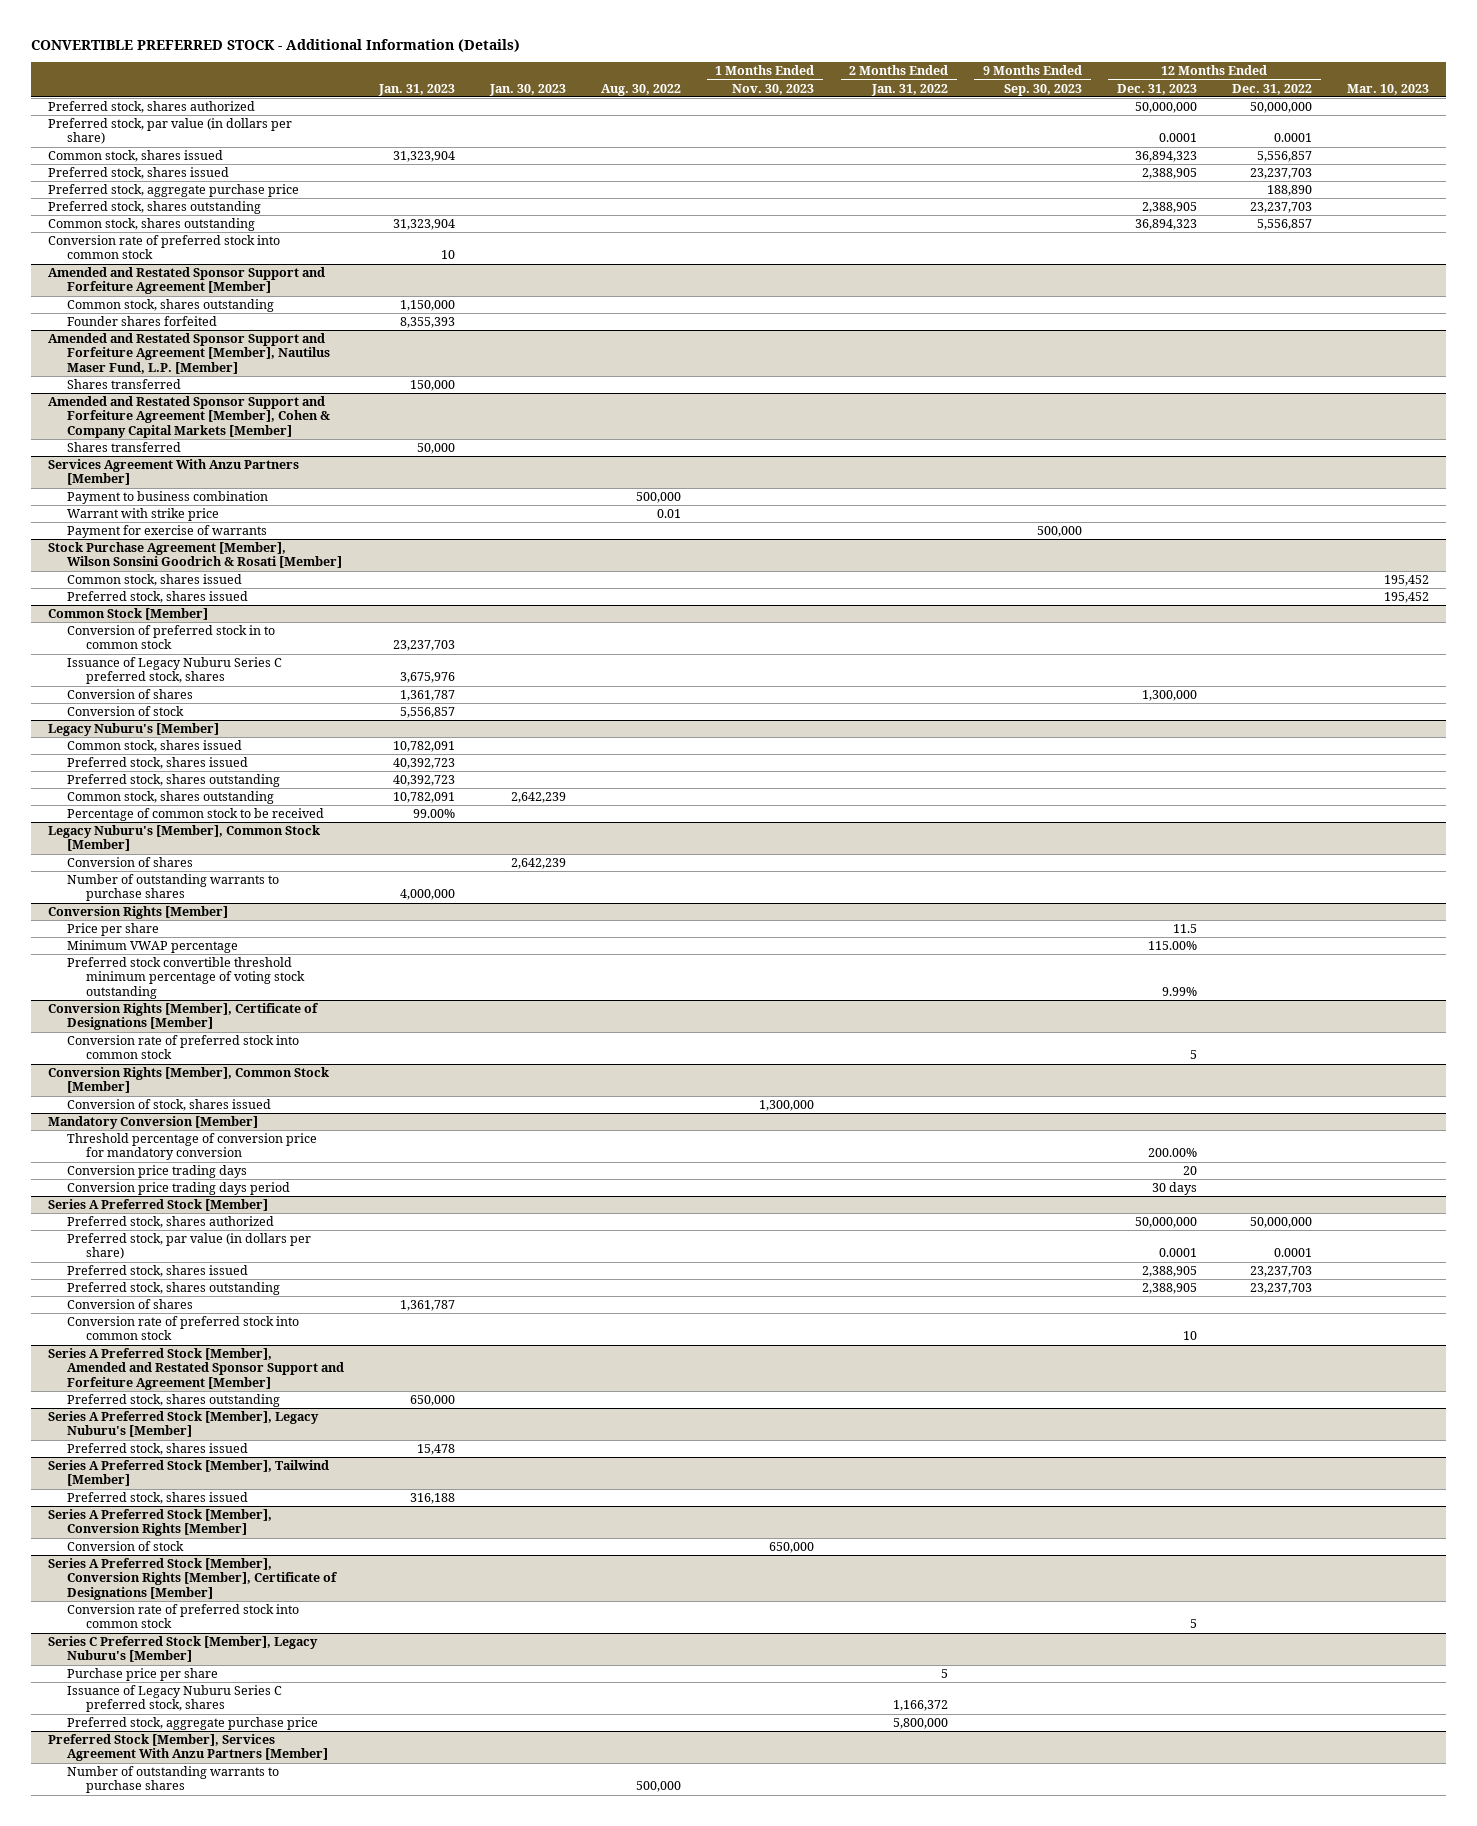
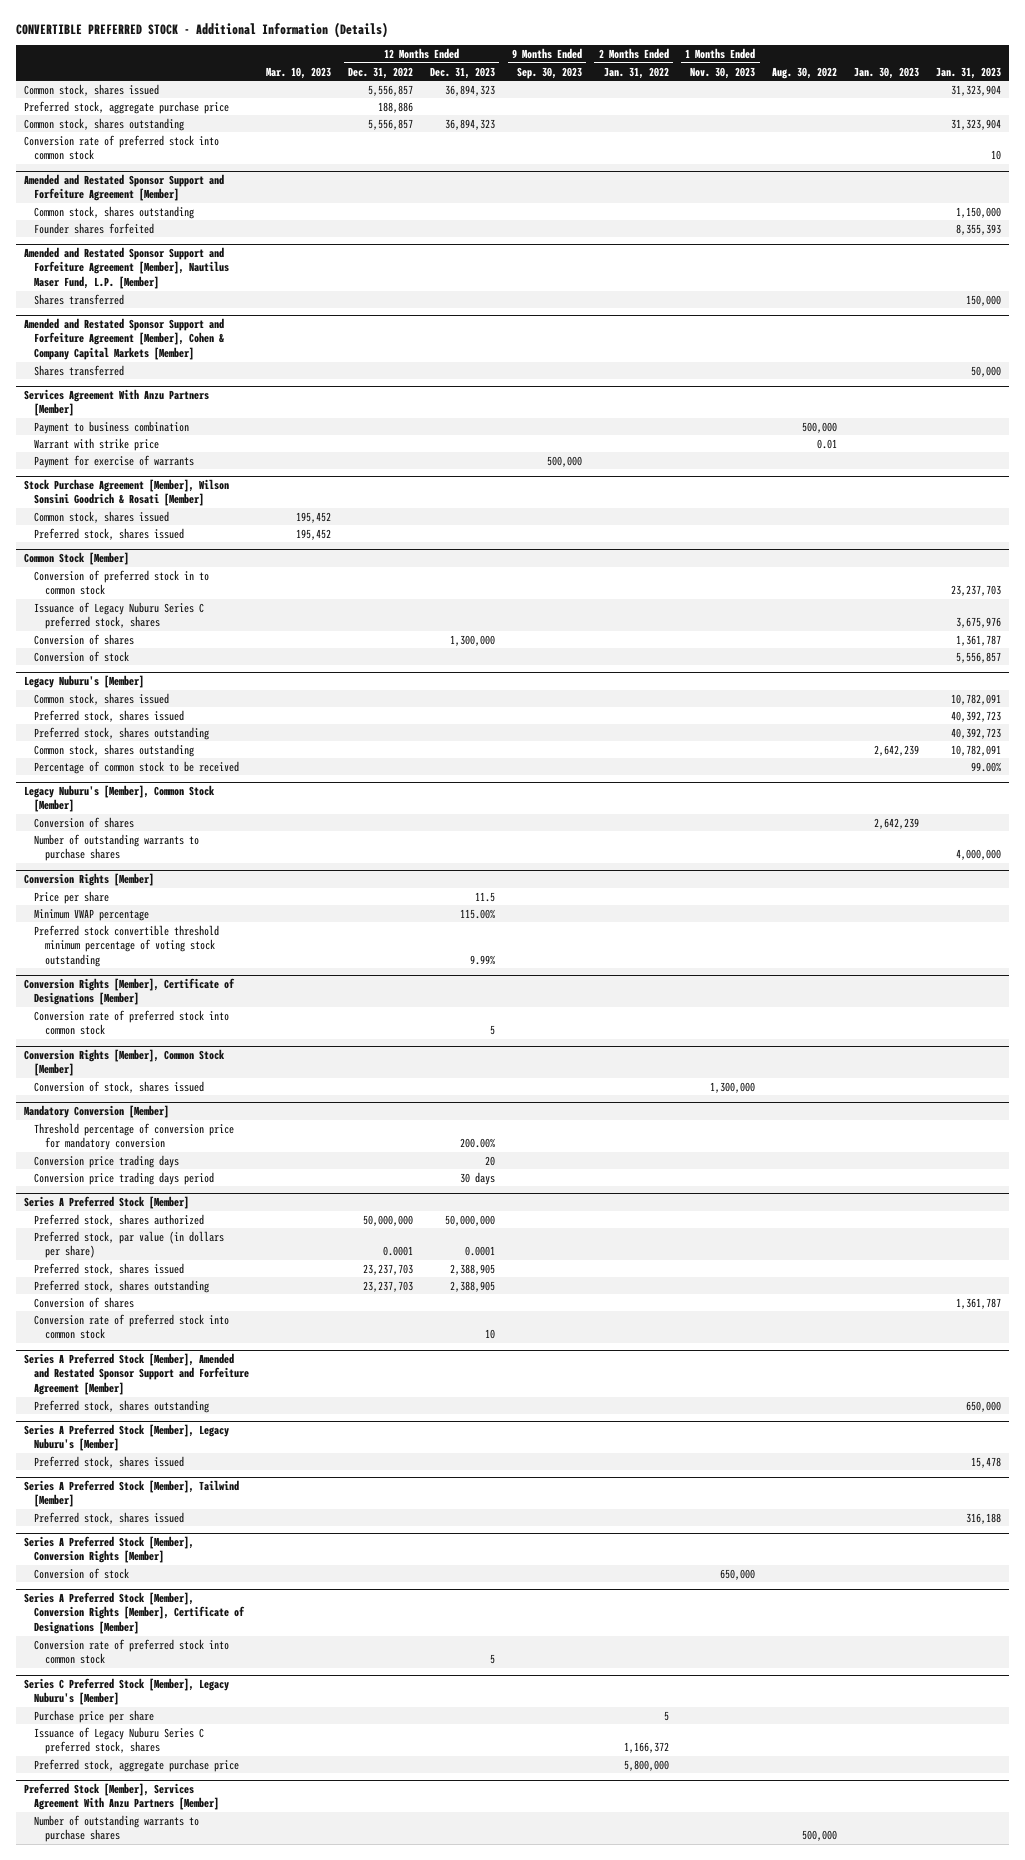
[48,101,256,114] Preferred stock, shares authorized -> none
[48,118,293,145] Preferred stock, par value (in dollars per share) -> none
[48,167,230,180] Preferred stock, shares issued -> none
[48,201,262,215] Preferred stock, shares outstanding -> none
[1266,185,1312,197] 188,890 -> [378,101,414,113] 188,886

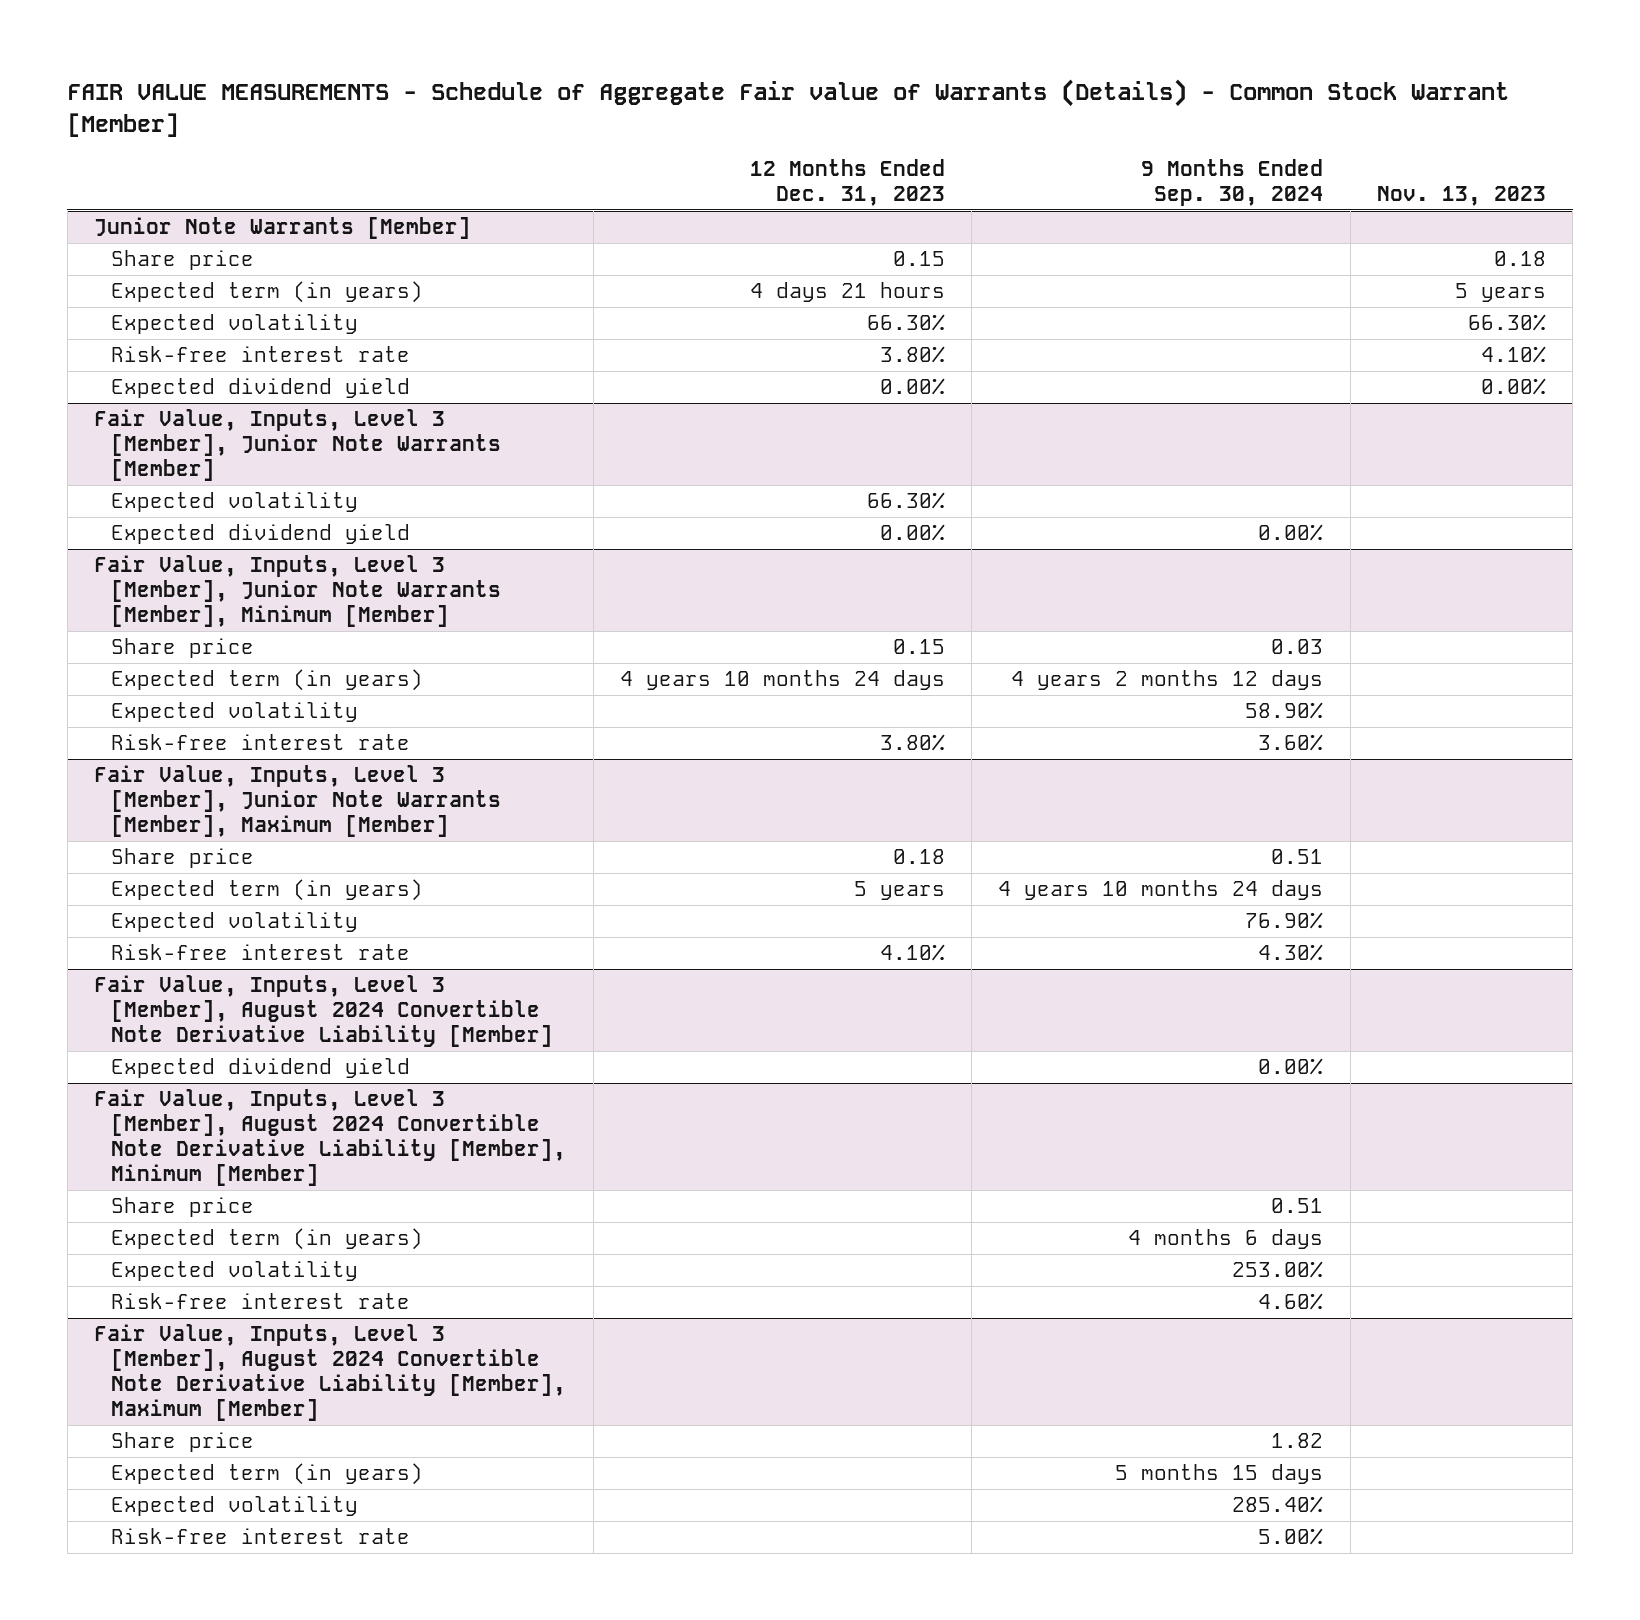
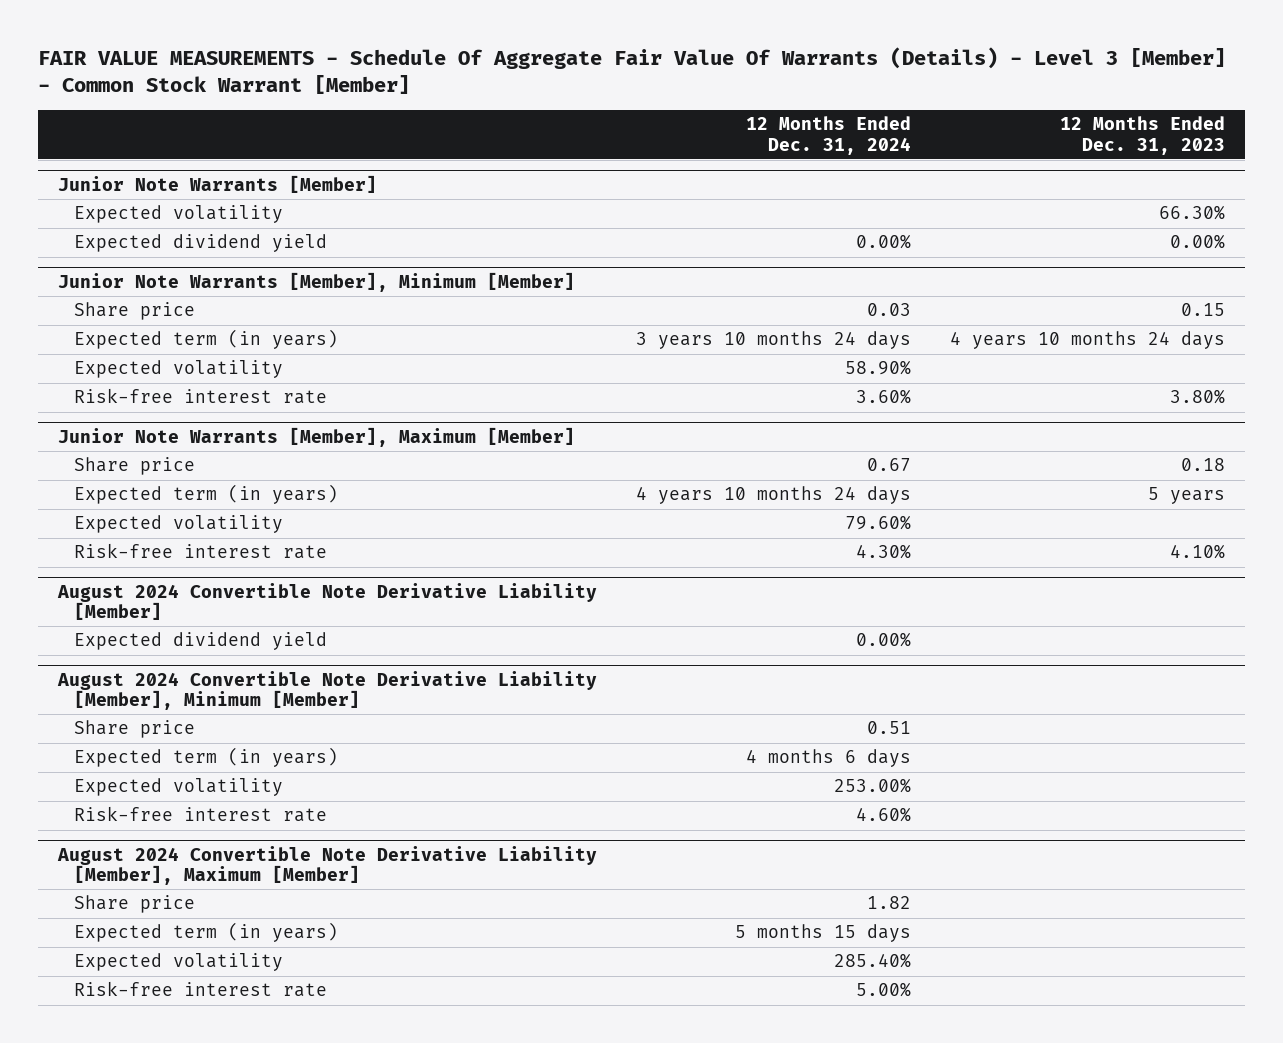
[67,78,1510,138] FAIR VALUE MEASUREMENTS - Schedule of Aggregate Fair value of Warrants (Details) - Common Stock Warrant [Member] -> [37,47,1226,95] FAIR VALUE MEASUREMENTS - Schedule Of Aggregate Fair Value Of Warrants (Details) - Level 3 [Member] - Common Stock Warrant [Member]
[1141,159,1324,207] 9 Months Ended Sep. 30, 2024 -> none
[1376,186,1546,207] Nov. 13, 2023 -> none
none -> [745,116,911,155] 12 Months Ended Dec. 31, 2024
[111,250,255,271] Share price -> none
[111,281,424,304] Expected term (in years) -> none
[111,346,411,363] Risk-free interest rate -> none
[94,409,502,482] Fair Value, Inputs, Level 3 [Member], Junior Note Warrants [Member] -> none
[111,492,359,513] Expected volatility -> none
[111,524,411,545] Expected dividend yield -> none
[94,555,502,628] Fair Value, Inputs, Level 3 [Member], Junior Note Warrants [Member], Minimum [Member] -> [57,271,575,292] Junior Note Warrants [Member], Minimum [Member]
[94,765,502,838] Fair Value, Inputs, Level 3 [Member], Junior Note Warrants [Member], Maximum [Member] -> [57,426,575,447] Junior Note Warrants [Member], Maximum [Member]
[94,975,554,1048] Fair Value, Inputs, Level 3 [Member], August 2024 Convertible Note Derivative Liability [Member] -> [56,582,597,620] August 2024 Convertible Note Derivative Liability [Member]
[94,1089,567,1187] Fair Value, Inputs, Level 3 [Member], August 2024 Convertible Note Derivative Liability [Member], Minimum [Member] -> [56,670,597,710] August 2024 Convertible Note Derivative Liability [Member], Minimum [Member]
[94,1324,567,1422] Fair Value, Inputs, Level 3 [Member], August 2024 Convertible Note Derivative Liability [Member], Maximum [Member] -> [56,845,597,885] August 2024 Convertible Note Derivative Liability [Member], Maximum [Member]

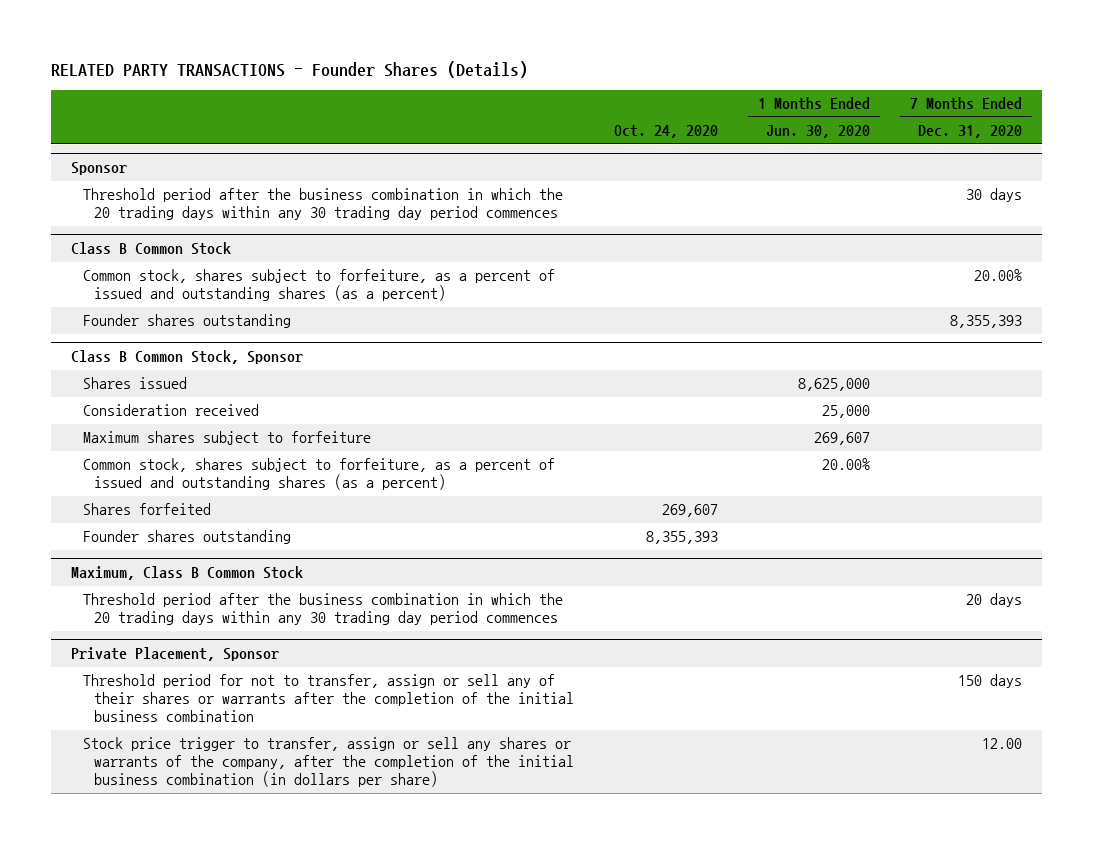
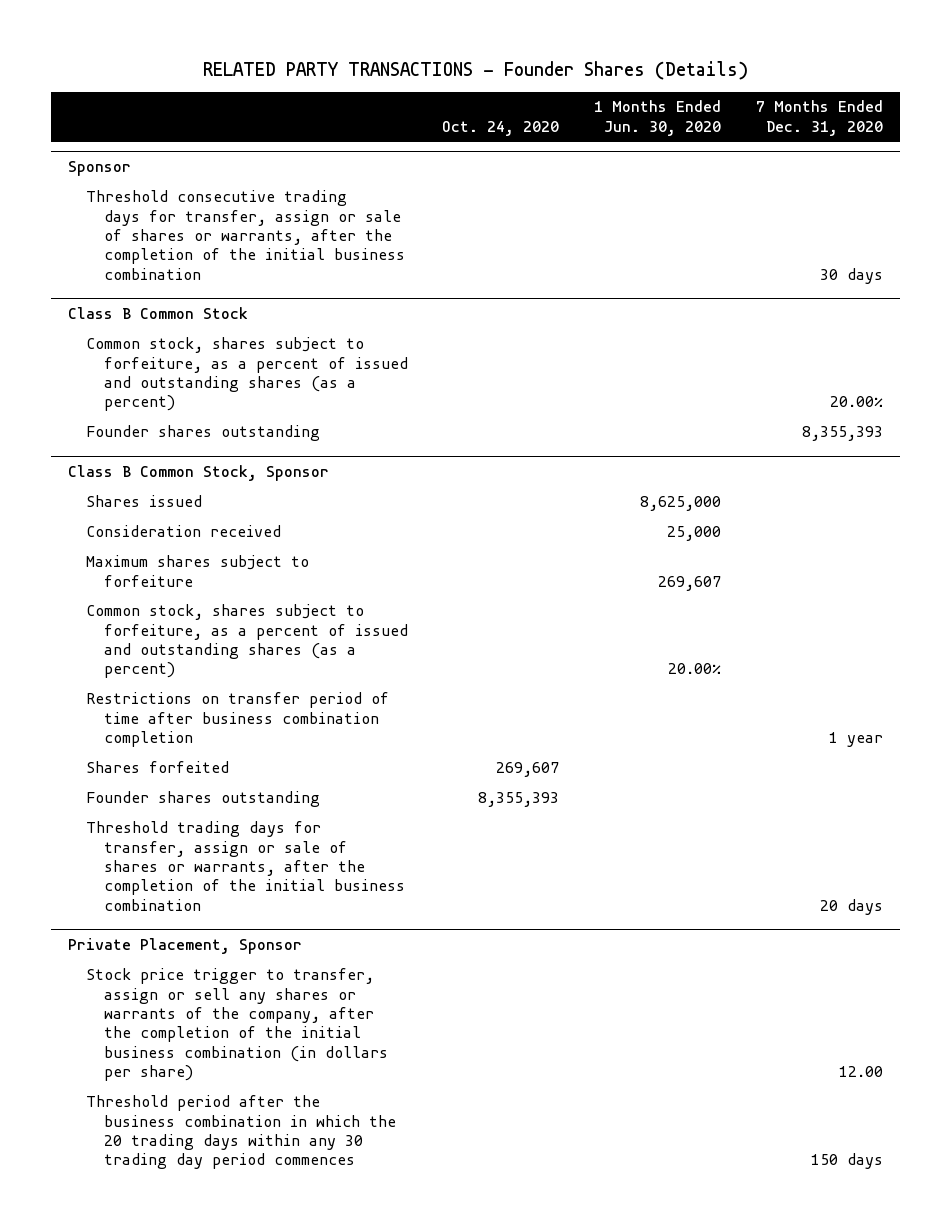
[82,188,563,221] Threshold period after the business combination in which the 20 trading days within any 30 trading day period commences -> none
none -> [85,190,405,280] Threshold consecutive trading days for transfer, assign or sale of shares or warrants, after the completion of the initial business combination
none -> [85,692,389,748] Restrictions on transfer period of time after business combination completion
[71,566,304,581] Maximum, Class B Common Stock -> none
[82,593,563,626] Threshold period after the business combination in which the 20 trading days within any 30 trading day period commences -> none
none -> [85,821,405,911] Threshold trading days for transfer, assign or sale of shares or warrants, after the completion of the initial business combination
[82,674,574,723] Threshold period for not to transfer, assign or sell any of their shares or warrants after the completion of the initial business combination -> none
none -> [85,1095,396,1170] Threshold period after the business combination in which the 20 trading days within any 30 trading day period commences

